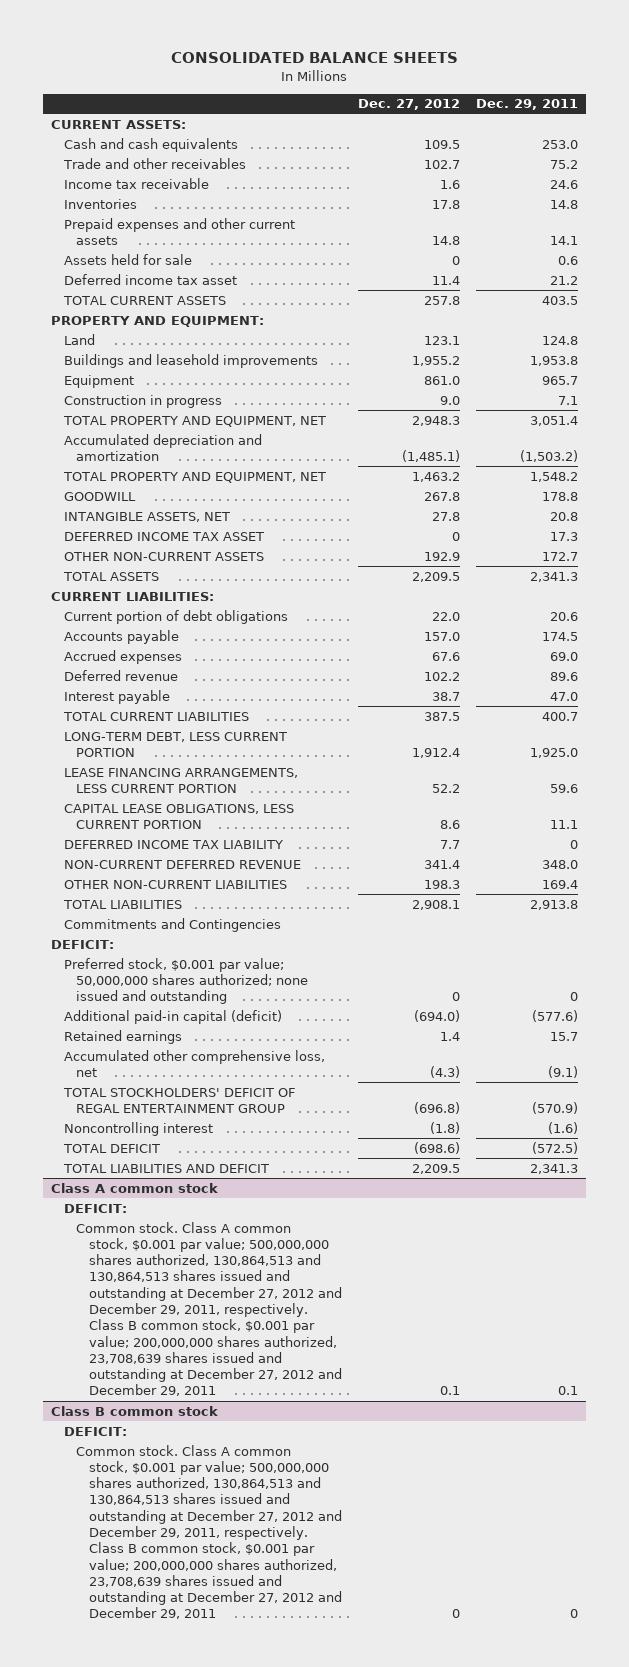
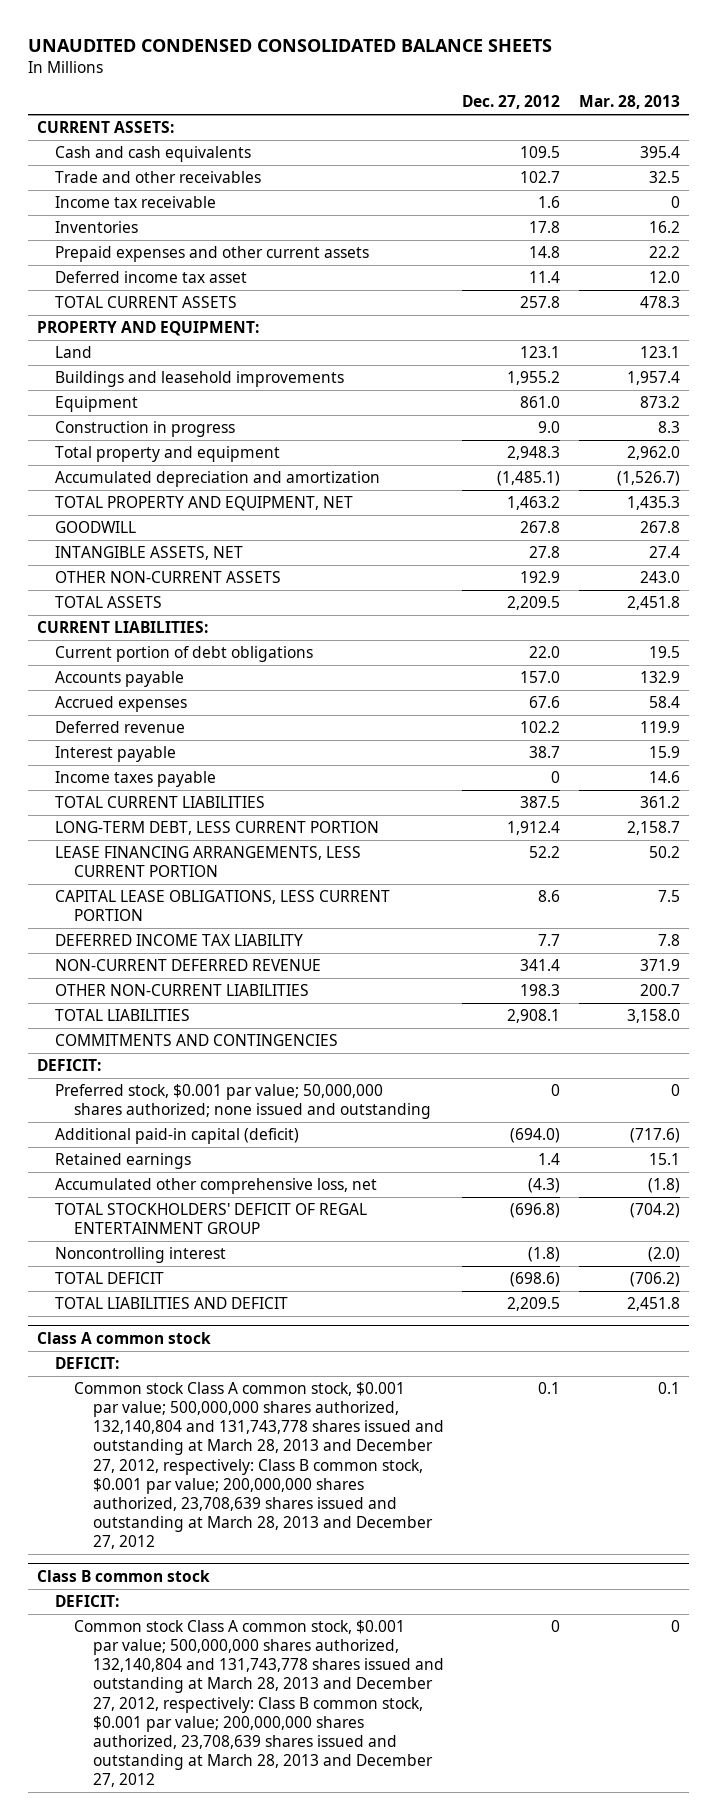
[171,52,459,64] CONSOLIDATED BALANCE SHEETS -> [27,38,552,52] UNAUDITED CONDENSED CONSOLIDATED BALANCE SHEETS
[476,99,579,111] Dec. 29, 2011 -> none
none -> [578,95,680,110] Mar. 28, 2013
[63,253,192,265] Assets held for sale -> none
[62,415,326,427] TOTAL PROPERTY AND EQUIPMENT, NET -> [55,446,281,463] Total property and equipment
[63,531,264,541] DEFERRED INCOME TAX ASSET -> none
none -> [55,771,217,788] Income taxes payable
[63,917,281,932] Commitments and Contingencies -> [55,1034,339,1047] COMMITMENTS AND CONTINGENCIES
[76,1221,343,1397] Common stock. Class A common stock, $0.001 par value; 500,000,000 shares authorized, 130,864,513 and 130,864,513 shares issued and outstanding at December 27, 2012 and December 29, 2011, respectively. Class B common stock, $0.001 par value; 200,000,000 shares authorized, 23,708,639 shares issued and outstanding at December 27, 2012 and December 29, 2011 -> [74,1382,444,1549] Common stock Class A common stock, $0.001 par value; 500,000,000 shares authorized, 132,140,804 and 131,743,778 shares issued and outstanding at March 28, 2013 and December 27, 2012, respectively: Class B common stock, $0.001 par value; 200,000,000 shares authorized, 23,708,639 shares issued and outstanding at March 28, 2013 and December 27, 2012
[76,1444,343,1620] Common stock. Class A common stock, $0.001 par value; 500,000,000 shares authorized, 130,864,513 and 130,864,513 shares issued and outstanding at December 27, 2012 and December 29, 2011, respectively. Class B common stock, $0.001 par value; 200,000,000 shares authorized, 23,708,639 shares issued and outstanding at December 27, 2012 and December 29, 2011 -> [74,1620,444,1787] Common stock Class A common stock, $0.001 par value; 500,000,000 shares authorized, 132,140,804 and 131,743,778 shares issued and outstanding at March 28, 2013 and December 27, 2012, respectively: Class B common stock, $0.001 par value; 200,000,000 shares authorized, 23,708,639 shares issued and outstanding at March 28, 2013 and December 27, 2012

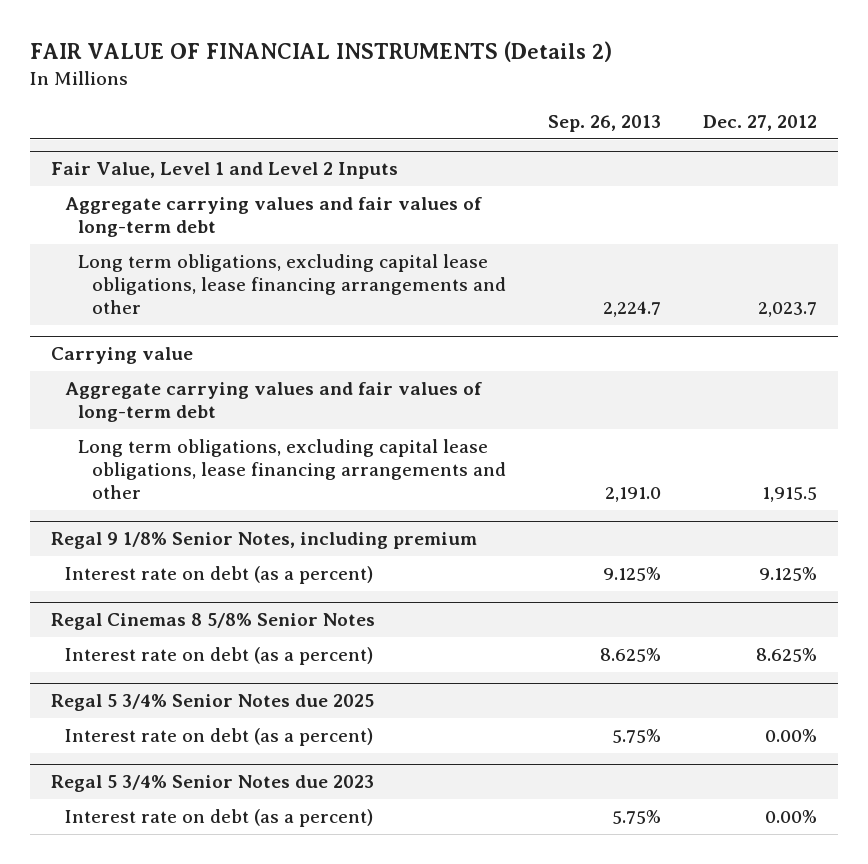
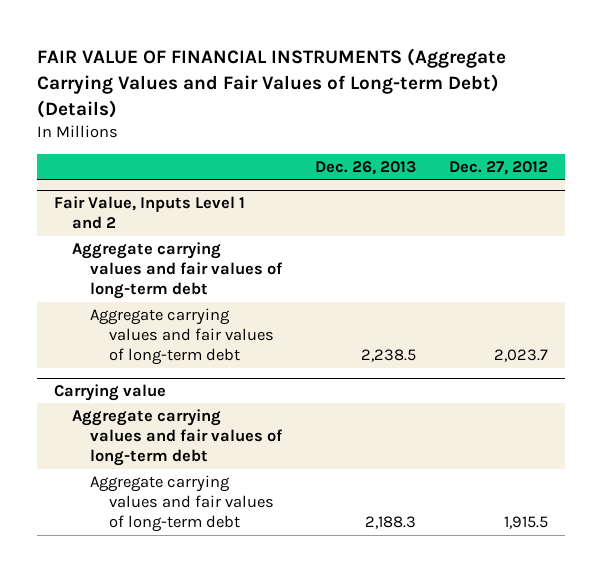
[29,41,612,63] FAIR VALUE OF FINANCIAL INSTRUMENTS (Details 2) -> [37,48,507,118] FAIR VALUE OF FINANCIAL INSTRUMENTS (Aggregate Carrying Values and Fair Values of Long-term Debt) (Details)
[548,115,662,133] Sep. 26, 2013 -> none
none -> [315,160,417,175] Dec. 26, 2013
[50,162,398,180] Fair Value, Level 1 and Level 2 Inputs -> [53,195,245,230] Fair Value, Inputs Level 1 and 2
[78,253,507,315] Long term obligations, excluding capital lease obligations, lease financing arrangements and other -> [90,307,274,366] Aggregate carrying values and fair values of long-term debt
[50,532,477,550] Regal 9 1/8% Senior Notes, including premium -> none
[64,565,373,584] Interest rate on debt (as a percent) -> none
[50,613,375,631] Regal Cinemas 8 5/8% Senior Notes -> none
[64,646,373,665] Interest rate on debt (as a percent) -> none
[50,694,374,712] Regal 5 3/4% Senior Notes due 2025 -> none
[64,727,373,746] Interest rate on debt (as a percent) -> none
[50,775,374,793] Regal 5 3/4% Senior Notes due 2023 -> none
[64,808,373,827] Interest rate on debt (as a percent) -> none
[78,438,507,500] Long term obligations, excluding capital lease obligations, lease financing arrangements and other -> [90,474,274,533] Aggregate carrying values and fair values of long-term debt

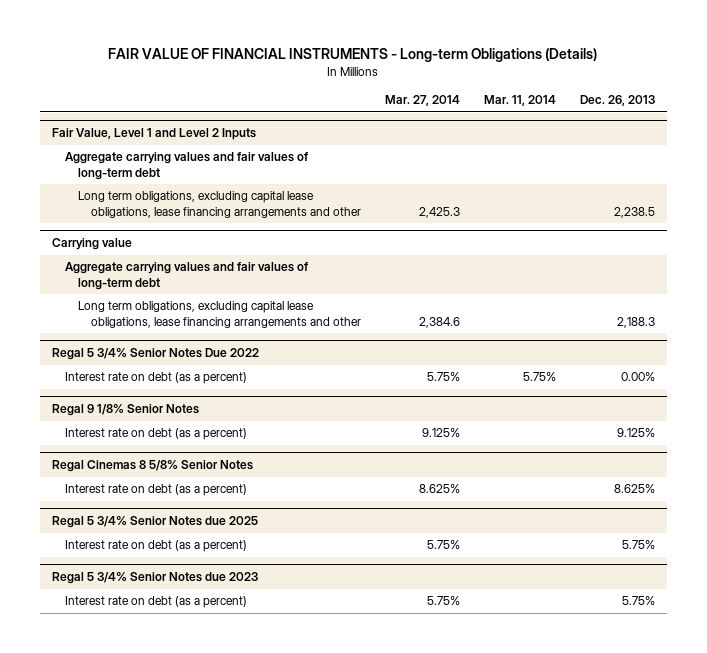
[37,48,507,118] FAIR VALUE OF FINANCIAL INSTRUMENTS (Aggregate Carrying Values and Fair Values of Long-term Debt) (Details) -> [108,48,598,63] FAIR VALUE OF FINANCIAL INSTRUMENTS - Long-term Obligations (Details)
[449,160,549,175] Dec. 27, 2012 -> none
none -> [384,95,460,107] Mar. 27, 2014
none -> [483,95,556,107] Mar. 11, 2014
[53,195,245,230] Fair Value, Inputs Level 1 and 2 -> [52,128,257,141] Fair Value, Level 1 and Level 2 Inputs
[90,307,274,366] Aggregate carrying values and fair values of long-term debt -> [77,191,361,218] Long term obligations, excluding capital lease obligations, lease financing arrangements and other
[90,474,274,533] Aggregate carrying values and fair values of long-term debt -> [77,301,361,328] Long term obligations, excluding capital lease obligations, lease financing arrangements and other
none -> [52,348,260,361] Regal 5 3/4% Senior Notes Due 2022
none -> [65,372,248,385] Interest rate on debt (as a percent)
none -> [52,404,200,417] Regal 9 1/8% Senior Notes
none -> [65,428,248,441] Interest rate on debt (as a percent)
none -> [52,460,254,473] Regal Cinemas 8 5/8% Senior Notes
none -> [65,484,248,497] Interest rate on debt (as a percent)
none -> [52,516,259,529] Regal 5 3/4% Senior Notes due 2025
none -> [65,540,248,553] Interest rate on debt (as a percent)
none -> [52,572,259,585] Regal 5 3/4% Senior Notes due 2023
none -> [65,596,248,609] Interest rate on debt (as a percent)

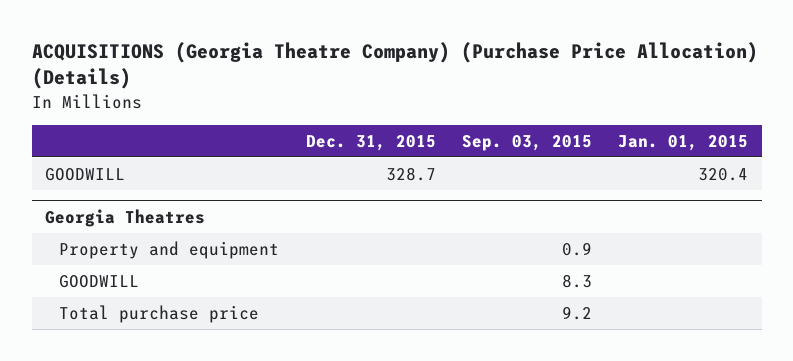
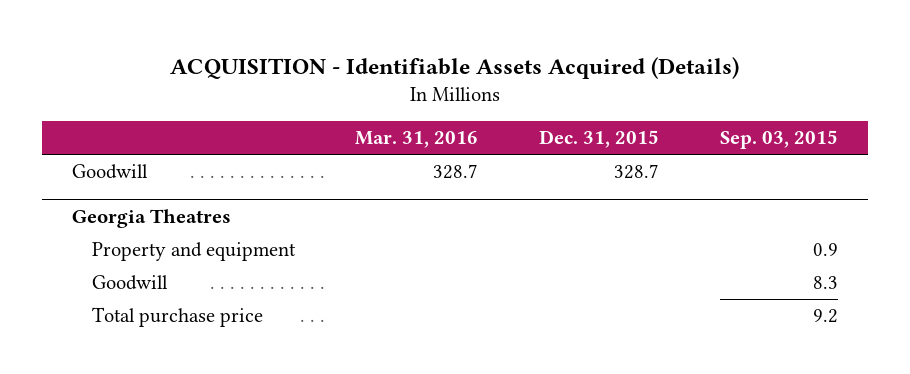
[31,42,758,90] ACQUISITIONS (Georgia Theatre Company) (Purchase Price Allocation) (Details) -> [169,56,739,79] ACQUISITION - Identifiable Assets Acquired (Details)
[618,134,749,151] Jan. 01, 2015 -> none
none -> [355,131,479,149] Mar. 31, 2016
[44,168,125,182] GOODWILL -> [72,164,149,180] Goodwill
[59,275,140,289] GOODWILL -> [91,275,168,291] Goodwill

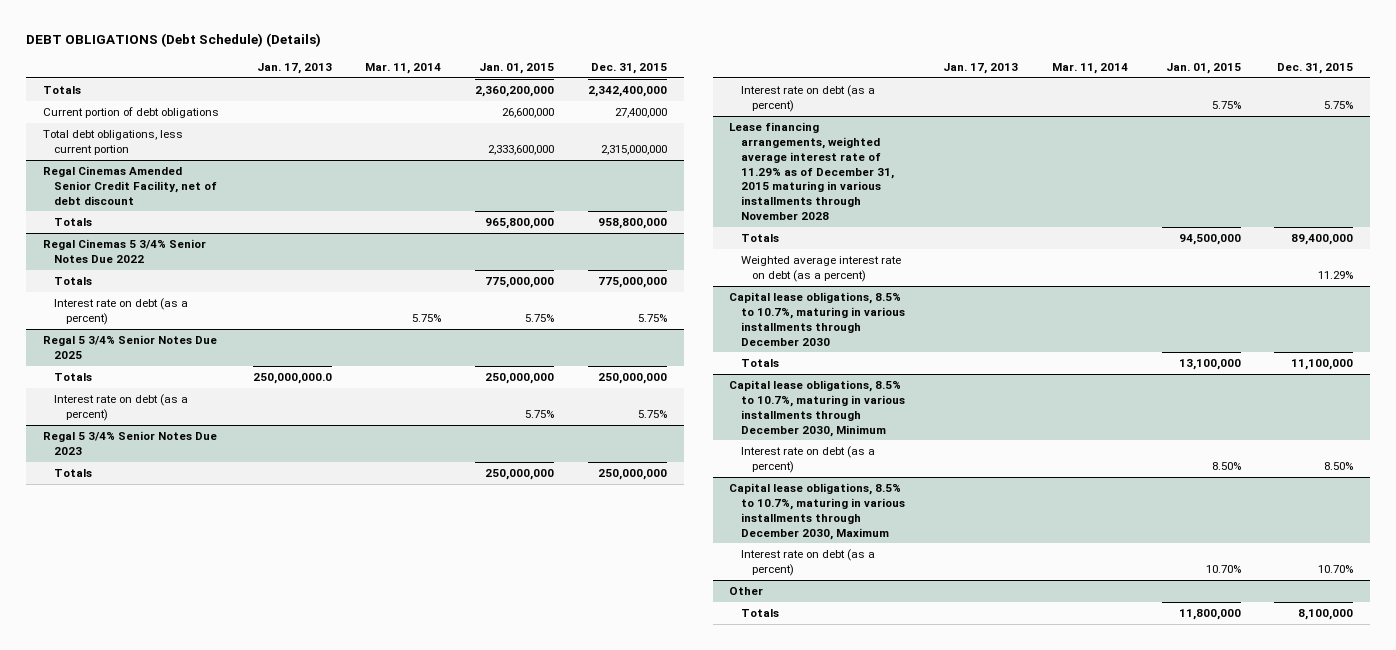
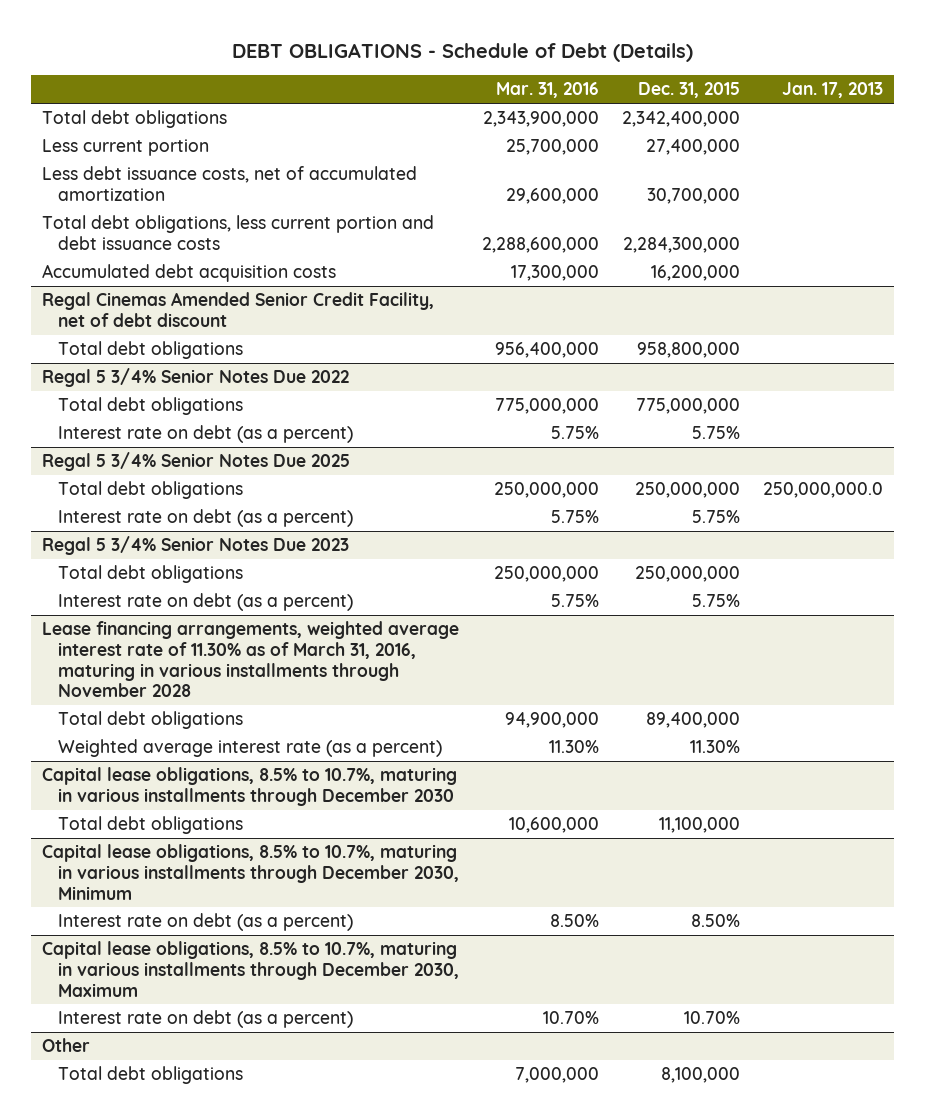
[26,33,322,48] DEBT OBLIGATIONS (Debt Schedule) (Details) -> [231,42,693,62] DEBT OBLIGATIONS - Schedule of Debt (Details)
[365,62,442,74] Mar. 11, 2014 -> none
[478,62,554,74] Jan. 01, 2015 -> none
none -> [496,82,600,99] Mar. 31, 2016
[42,86,81,95] Totals -> [42,110,228,129] Total debt obligations
[42,107,219,119] Current portion of debt obligations -> [42,139,210,157] Less current portion
none -> [42,166,418,201] Less debt issuance costs, net of accumulated amortization
[42,130,183,155] Total debt obligations, less current portion -> [42,215,435,250] Total debt obligations, less current portion and debt issuance costs
[600,144,667,155] 2,315,000,000 -> [623,236,741,253] 2,284,300,000
none -> [42,264,337,283] Accumulated debt acquisition costs
[54,218,93,227] Totals -> [57,341,243,360] Total debt obligations
[42,239,206,263] Regal Cinemas 5 3/4% Senior Notes Due 2022 -> [42,368,350,388] Regal 5 3/4% Senior Notes Due 2022
[54,277,93,286] Totals -> [57,397,243,416] Total debt obligations
[54,373,93,382] Totals -> [57,481,243,500] Total debt obligations
[54,469,93,478] Totals -> [57,565,243,584] Total debt obligations
[729,122,894,221] Lease financing arrangements, weighted average interest rate of 11.29% as of December 31, 2015 maturing in various installments through November 2028 -> [42,621,460,698] Lease financing arrangements, weighted average interest rate of 11.30% as of March 31, 2016, maturing in various installments through November 2028
[740,234,779,243] Totals -> [57,711,243,730] Total debt obligations
[740,256,901,282] Weighted average interest rate on debt (as a percent) -> [57,739,442,758] Weighted average interest rate (as a percent)
[1318,270,1354,279] 11.29% -> [690,740,741,754] 11.30%
[740,359,779,368] Totals -> [57,816,243,835] Total debt obligations
[740,609,779,618] Totals -> [57,1066,243,1085] Total debt obligations

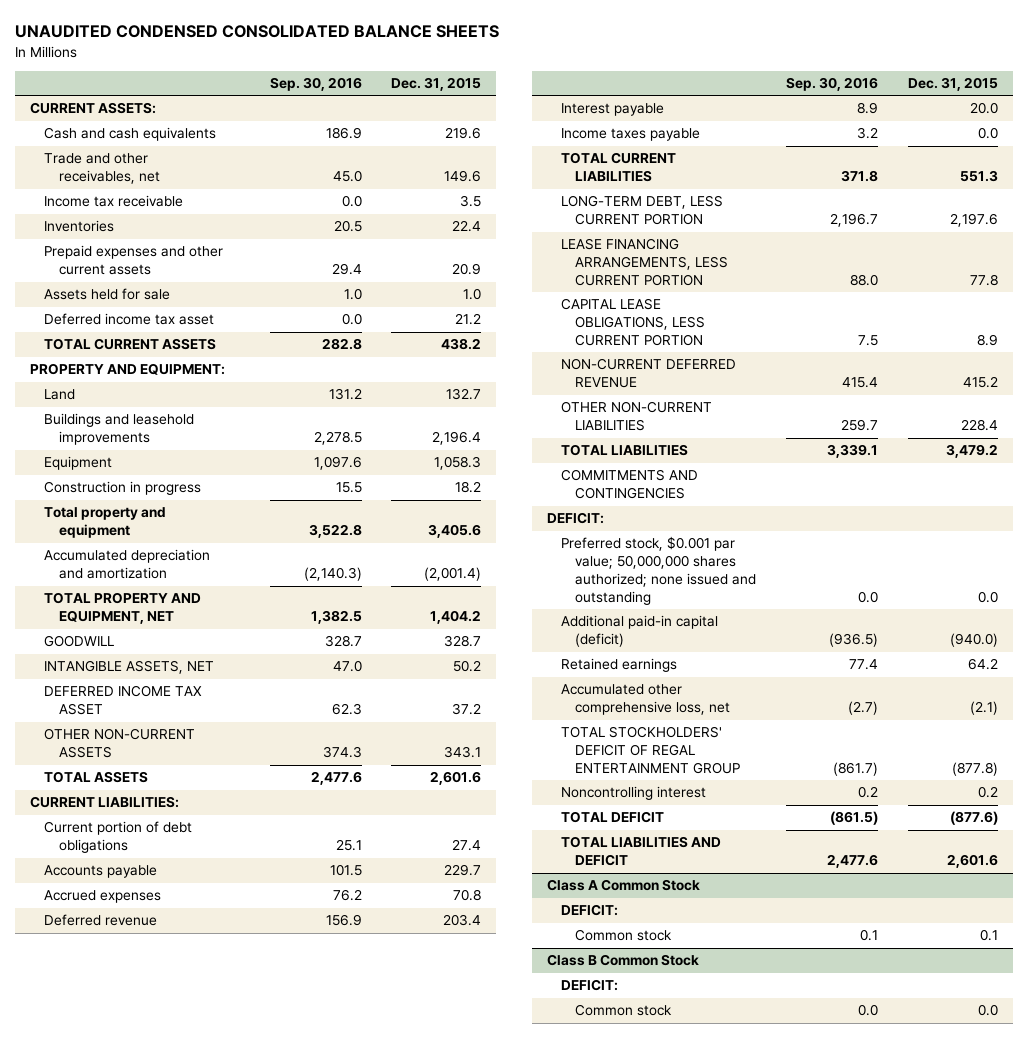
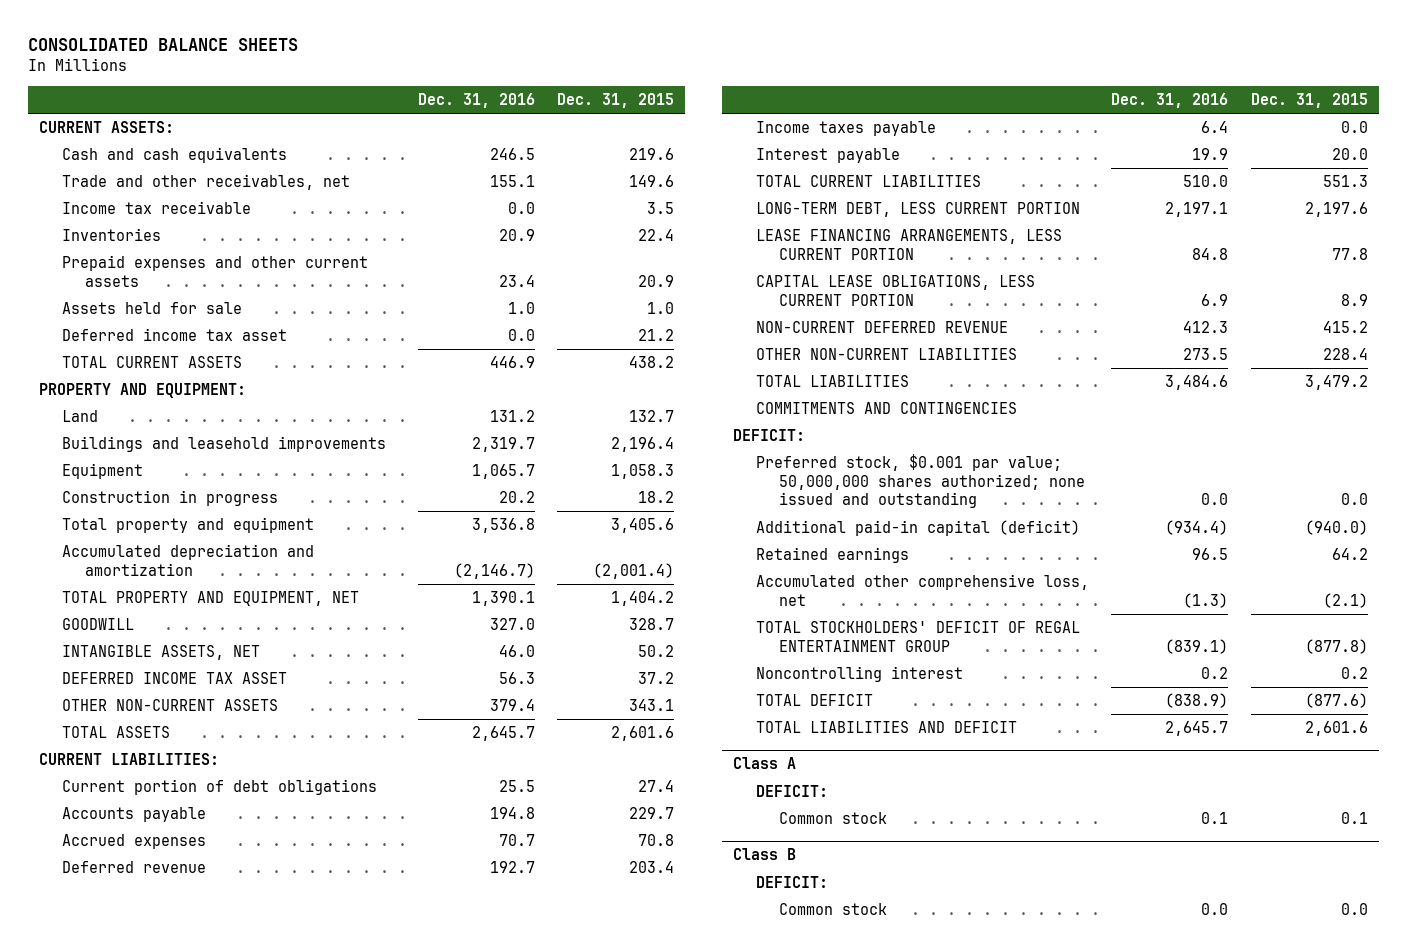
[15,25,500,39] UNAUDITED CONDENSED CONSOLIDATED BALANCE SHEETS -> [28,38,299,52] CONSOLIDATED BALANCE SHEETS
[269,77,362,92] Sep. 30, 2016 -> none
none -> [417,93,535,109] Dec. 31, 2016
[561,103,665,117] Interest payable -> [756,147,901,163] Interest payable
[546,879,700,892] Class A Common Stock -> [733,757,797,770] Class A
[546,954,699,967] Class B Common Stock -> [733,848,797,861] Class B

